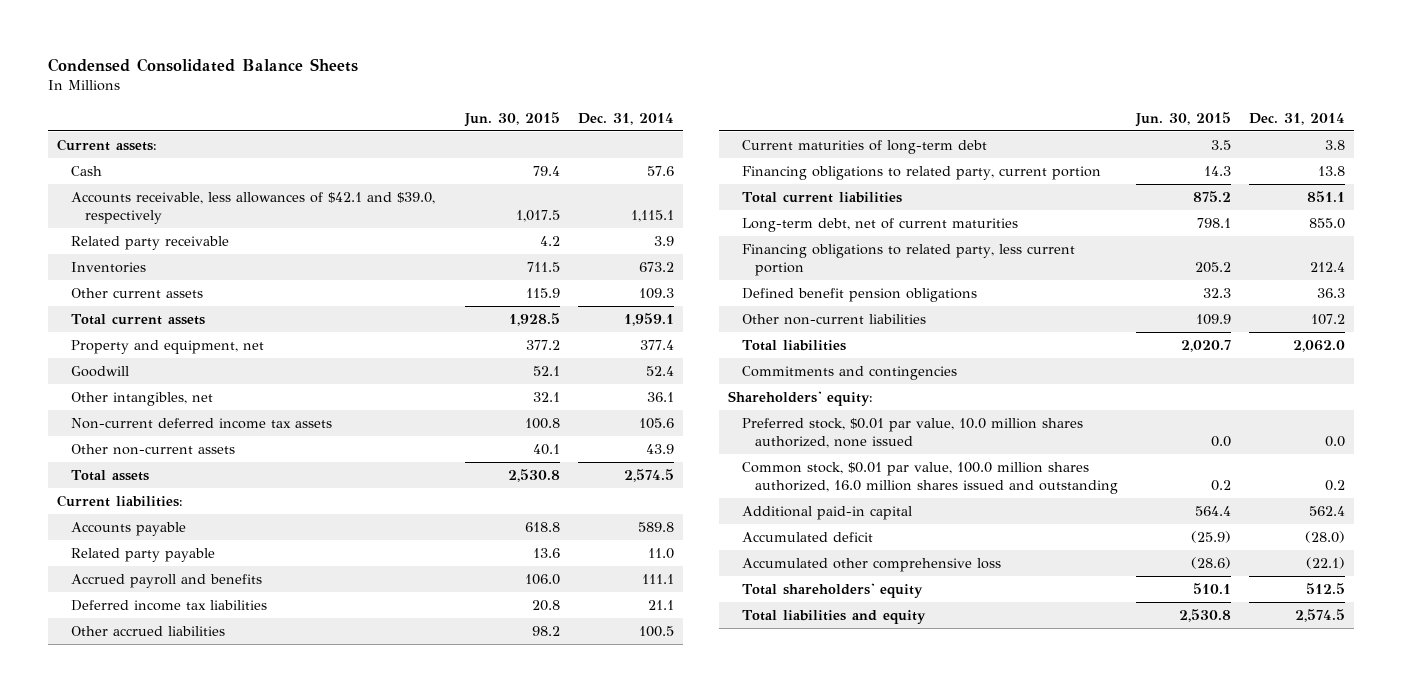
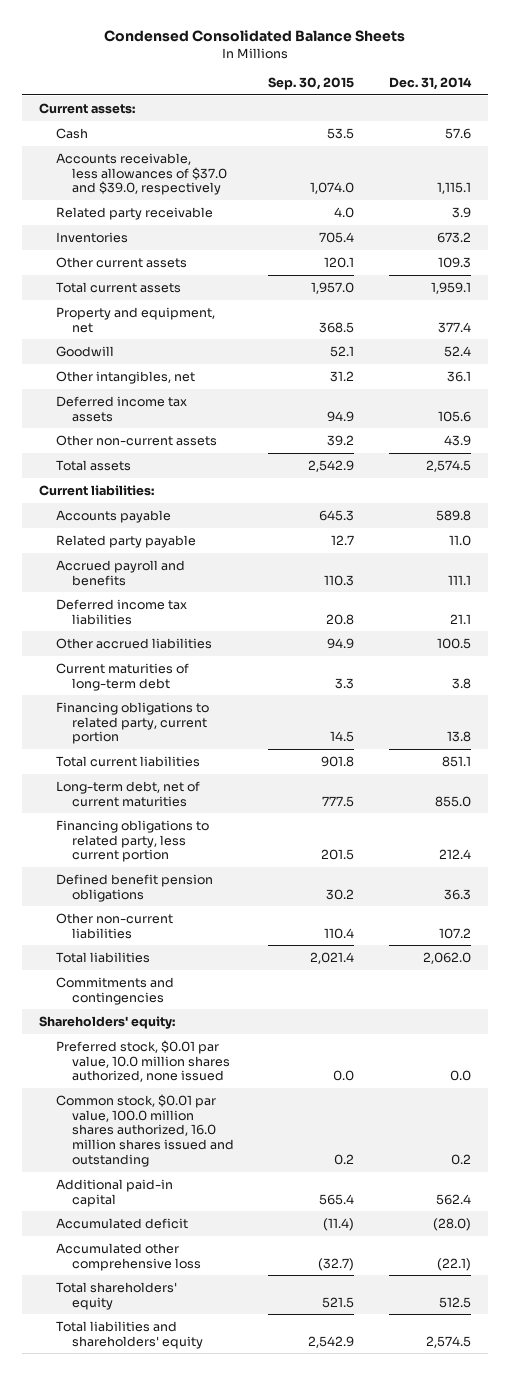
[464,111,561,127] Jun. 30, 2015 -> none
none -> [268,76,355,90] Sep. 30, 2015
[70,191,435,225] Accounts receivable, less allowances of $42.1 and $39.0, respectively -> [55,152,228,196] Accounts receivable, less allowances of $37.0 and $39.0, respectively
[70,417,332,429] Non-current deferred income tax assets -> [55,395,187,422] Deferred income tax assets
[741,609,926,624] Total liabilities and equity -> [55,1320,204,1349] Total liabilities and shareholders' equity

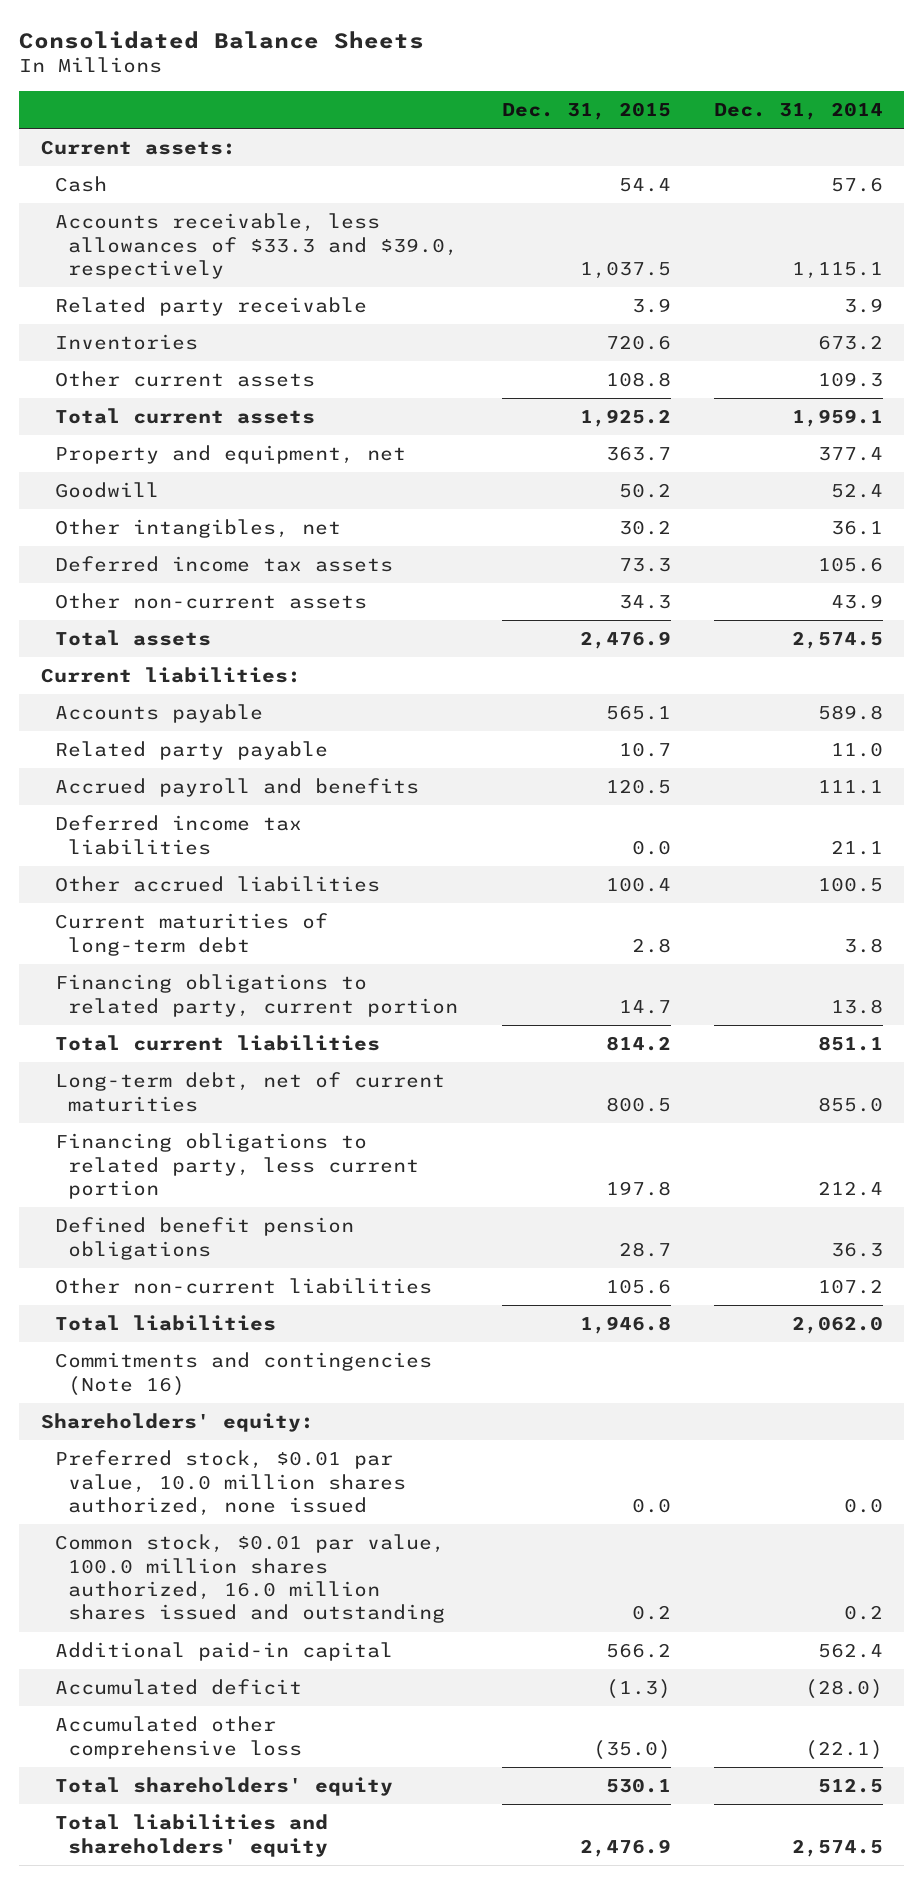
[103,29,405,42] Condensed Consolidated Balance Sheets -> [19,30,425,49] Consolidated Balance Sheets
[268,76,355,90] Sep. 30, 2015 -> none
none -> [501,101,671,120] Dec. 31, 2015
[55,152,228,196] Accounts receivable, less allowances of $37.0 and $39.0, respectively -> [54,213,459,279] Accounts receivable, less allowances of $33.3 and $39.0, respectively
[55,976,174,1005] Commitments and contingencies -> [54,1352,432,1396] Commitments and contingencies (Note 16)

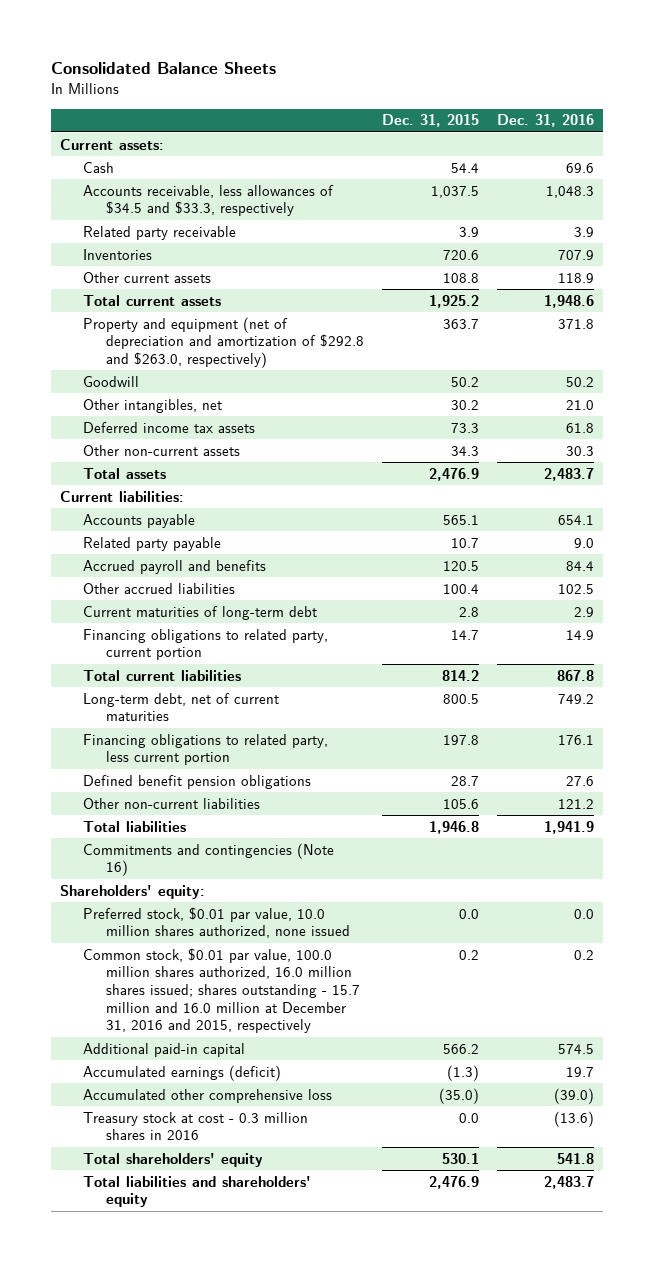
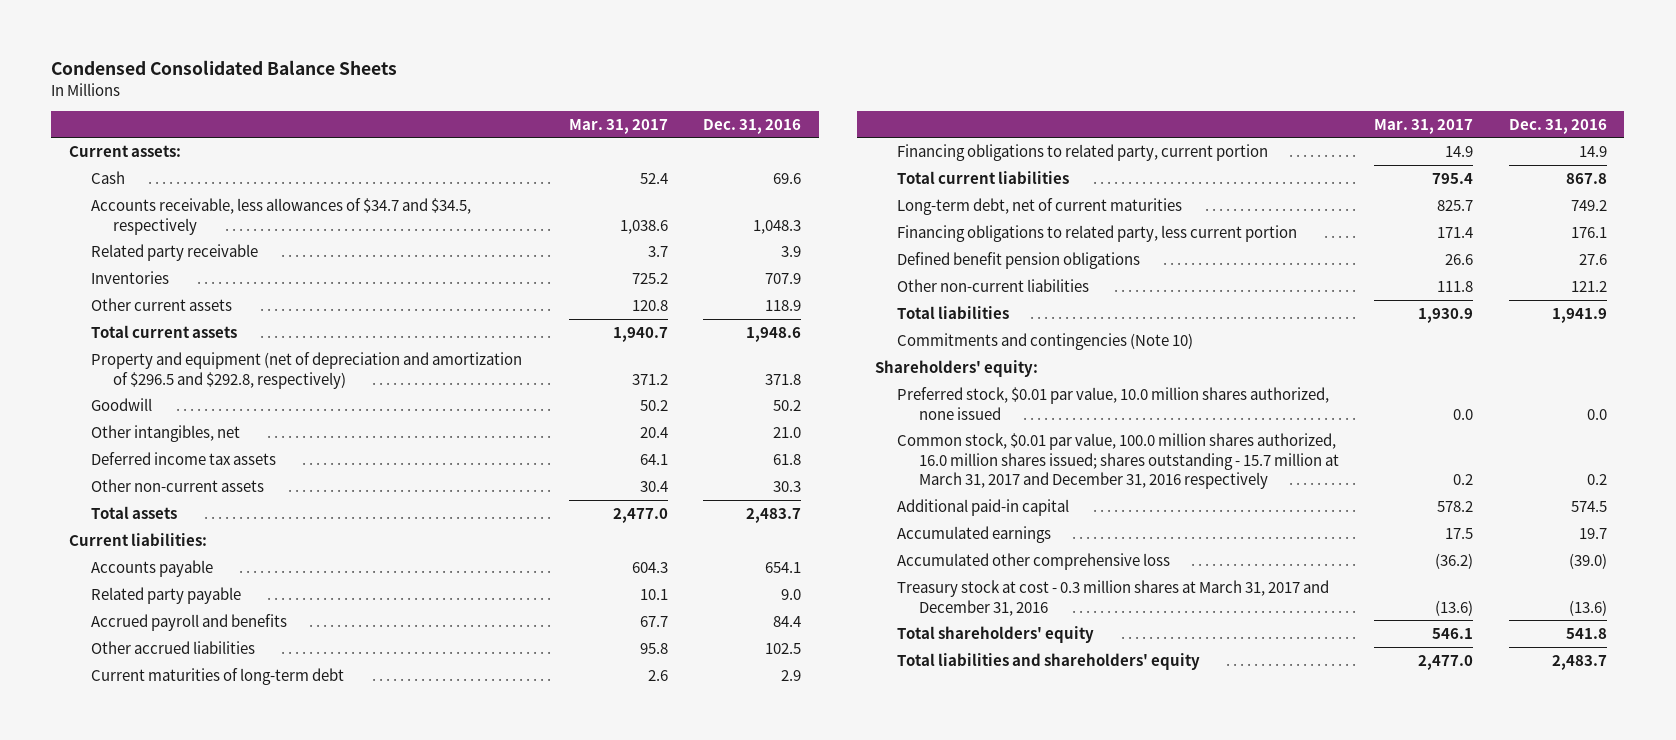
[51,62,277,75] Consolidated Balance Sheets -> [51,60,398,76] Condensed Consolidated Balance Sheets
[382,114,480,128] Dec. 31, 2015 -> none
none -> [568,118,668,134] Mar. 31, 2017
[83,184,335,217] Accounts receivable, less allowances of $34.5 and $33.3, respectively -> [91,197,472,235] Accounts receivable, less allowances of $34.7 and $34.5, respectively
[83,316,365,369] Property and equipment (net of depreciation and amortization of $292.8 and $263.0, respectively) -> [91,351,523,389] Property and equipment (net of depreciation and amortization of $296.5 and $292.8, respectively)
[83,842,335,877] Commitments and contingencies (Note 16) -> [896,332,1193,350] Commitments and contingencies (Note 10)
[83,947,361,1034] Common stock, $0.01 par value, 100.0 million shares authorized, 16.0 million shares issued; shares outstanding - 15.7 million and 16.0 million at December 31, 2016 and 2015, respectively -> [896,432,1339,490] Common stock, $0.01 par value, 100.0 million shares authorized, 16.0 million shares issued; shares outstanding - 15.7 million at March 31, 2017 and December 31, 2016 respectively
[83,1064,282,1081] Accumulated earnings (deficit) -> [896,525,1051,543] Accumulated earnings
[83,1111,309,1141] Treasury stock at cost - 0.3 million shares in 2016 -> [896,579,1329,616] Treasury stock at cost - 0.3 million shares at March 31, 2017 and December 31, 2016

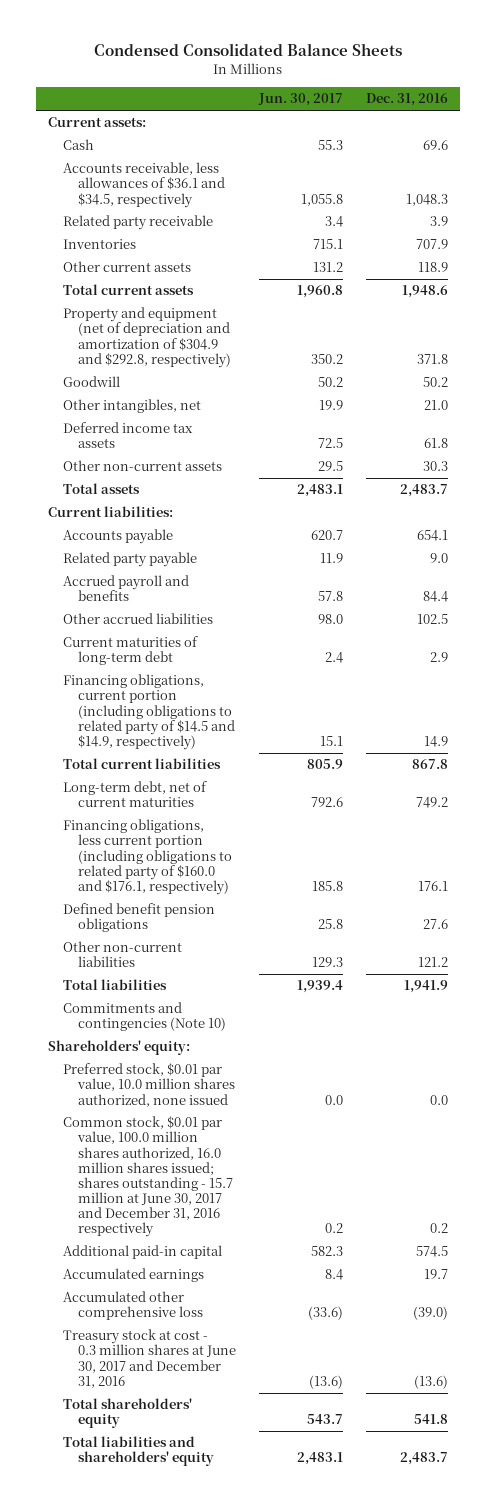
[568,118,668,134] Mar. 31, 2017 -> none
none -> [258,93,344,107] Jun. 30, 2017
[91,197,472,235] Accounts receivable, less allowances of $34.7 and $34.5, respectively -> [62,162,226,208] Accounts receivable, less allowances of $36.1 and $34.5, respectively
[91,351,523,389] Property and equipment (net of depreciation and amortization of $296.5 and $292.8, respectively) -> [62,307,232,368] Property and equipment (net of depreciation and amortization of $304.9 and $292.8, respectively)
[896,143,1268,161] Financing obligations to related party, current portion -> [62,674,236,750] Financing obligations, current portion (including obligations to related party of $14.5 and $14.9, respectively)
[896,224,1297,242] Financing obligations to related party, less current portion -> [62,819,233,895] Financing obligations, less current portion (including obligations to related party of $160.0 and $176.1, respectively)
[896,432,1339,490] Common stock, $0.01 par value, 100.0 million shares authorized, 16.0 million shares issued; shares outstanding - 15.7 million at March 31, 2017 and December 31, 2016 respectively -> [62,1116,234,1238] Common stock, $0.01 par value, 100.0 million shares authorized, 16.0 million shares issued; shares outstanding - 15.7 million at June 30, 2017 and December 31, 2016 respectively
[896,579,1329,616] Treasury stock at cost - 0.3 million shares at March 31, 2017 and December 31, 2016 -> [62,1329,237,1388] Treasury stock at cost - 0.3 million shares at June 30, 2017 and December 31, 2016

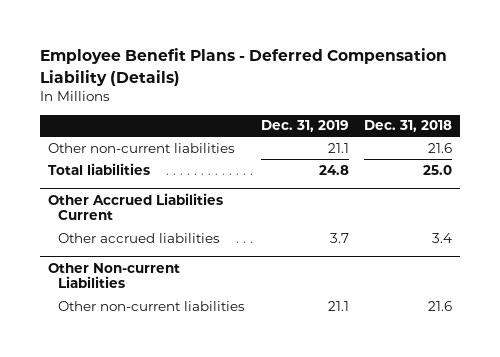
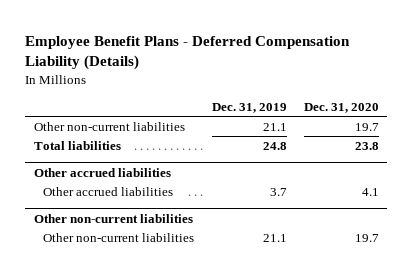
[364,120,453,133] Dec. 31, 2018 -> none
none -> [303,102,379,113] Dec. 31, 2020
[48,192,224,221] Other Accrued Liabilities Current -> [33,167,171,177] Other accrued liabilities
[48,262,181,289] Other Non-current Liabilities -> [33,213,193,223] Other non-current liabilities

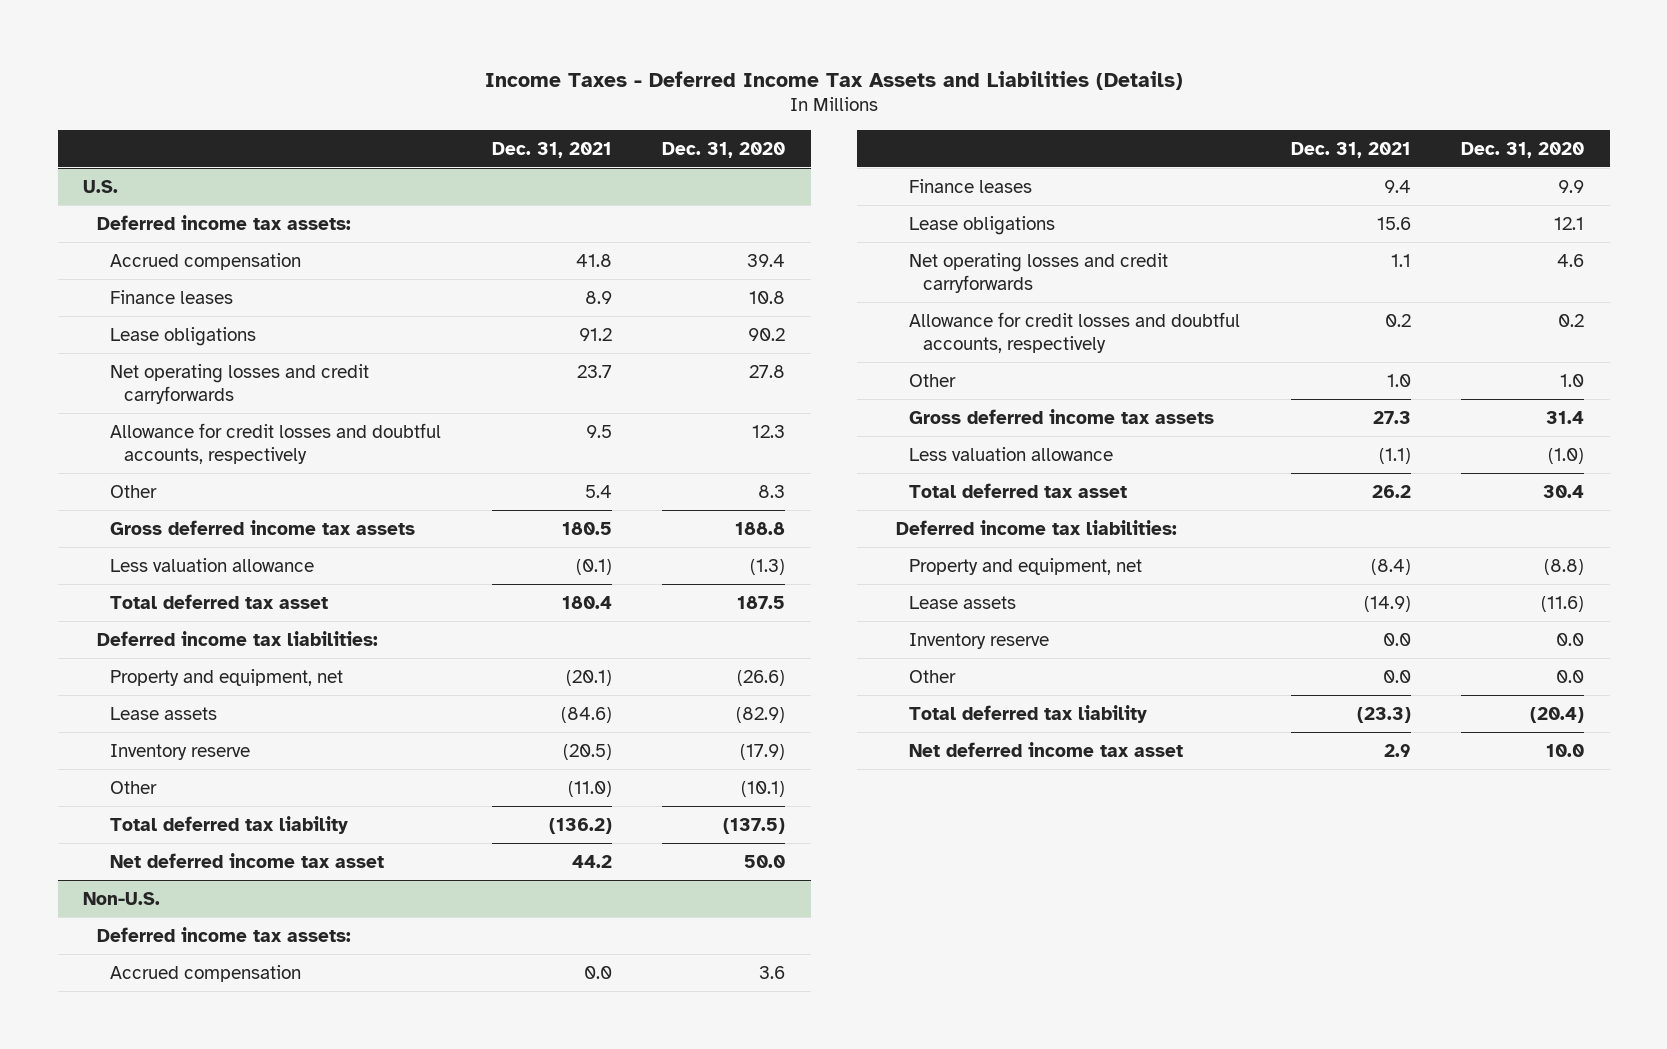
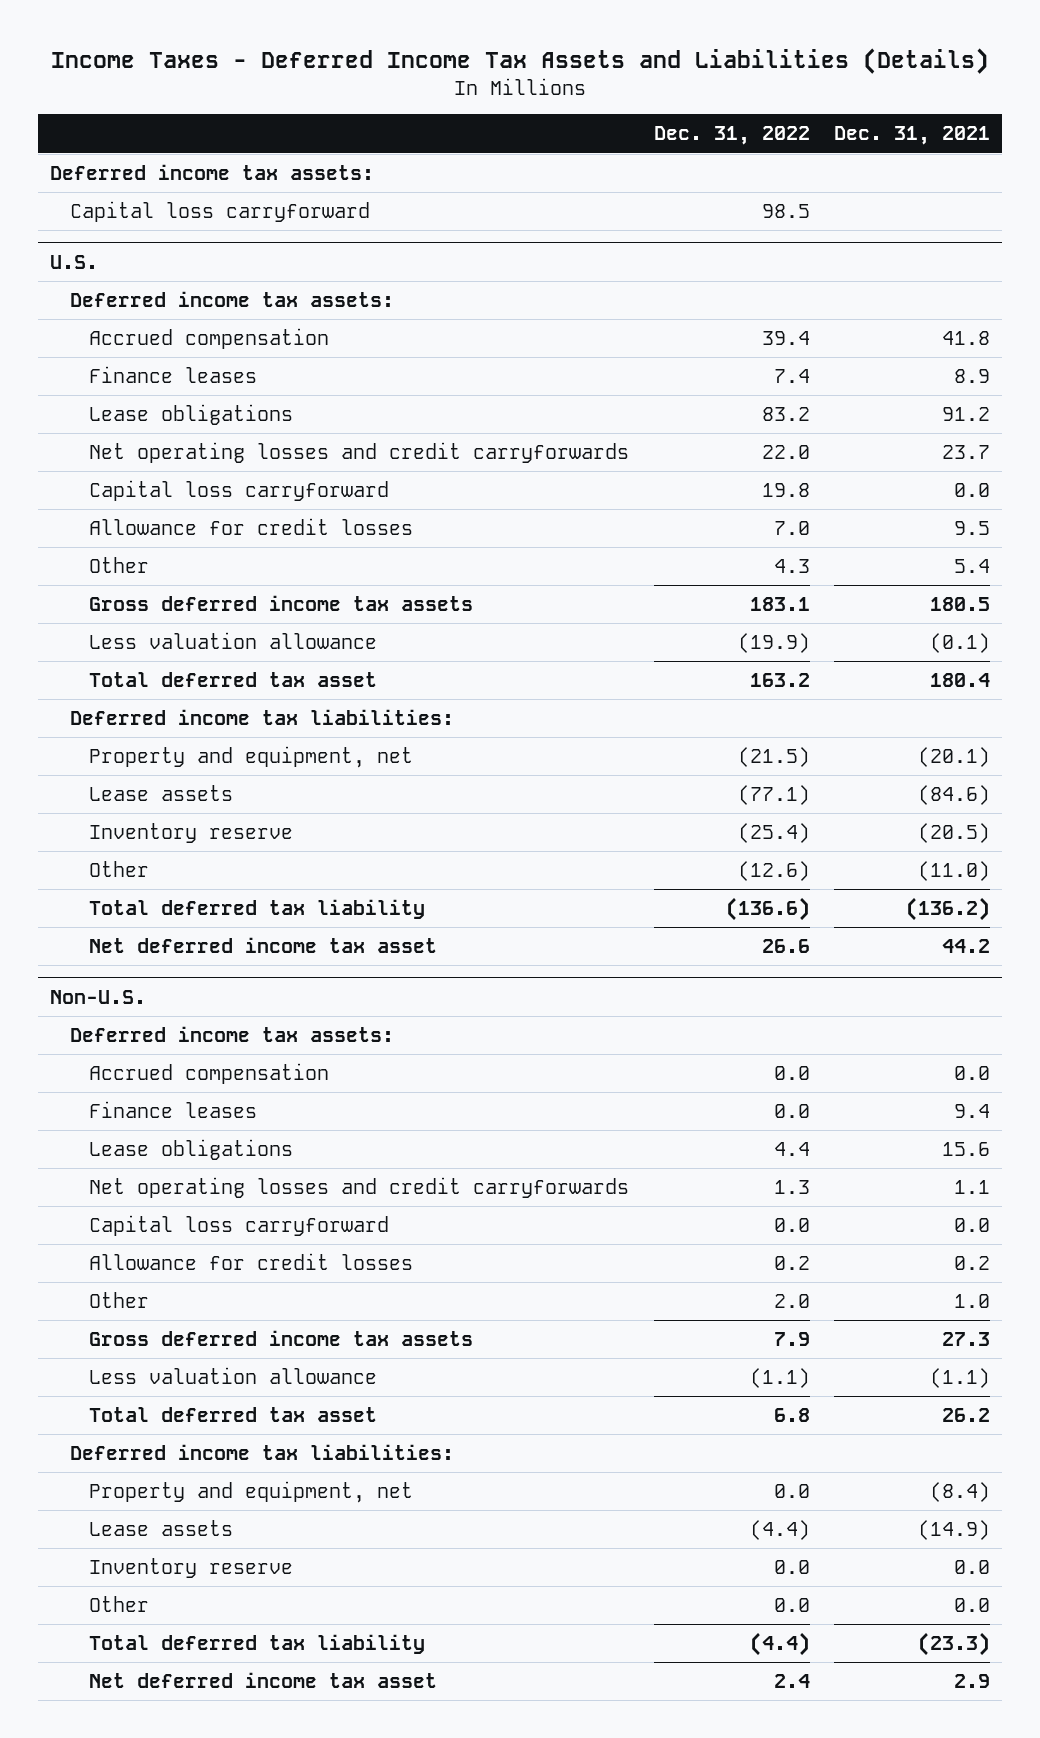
[662,141,786,158] Dec. 31, 2020 -> none
none -> [653,126,810,146] Dec. 31, 2022
none -> [50,164,375,181] Deferred income tax assets:
none -> [69,201,370,223] Capital loss carryforward
none -> [89,480,390,502] Capital loss carryforward
[110,422,442,464] Allowance for credit losses and doubtful accounts, respectively -> [89,518,414,536] Allowance for credit losses
none -> [89,1215,390,1237] Capital loss carryforward
[909,311,1241,353] Allowance for credit losses and doubtful accounts, respectively -> [89,1253,414,1271] Allowance for credit losses

